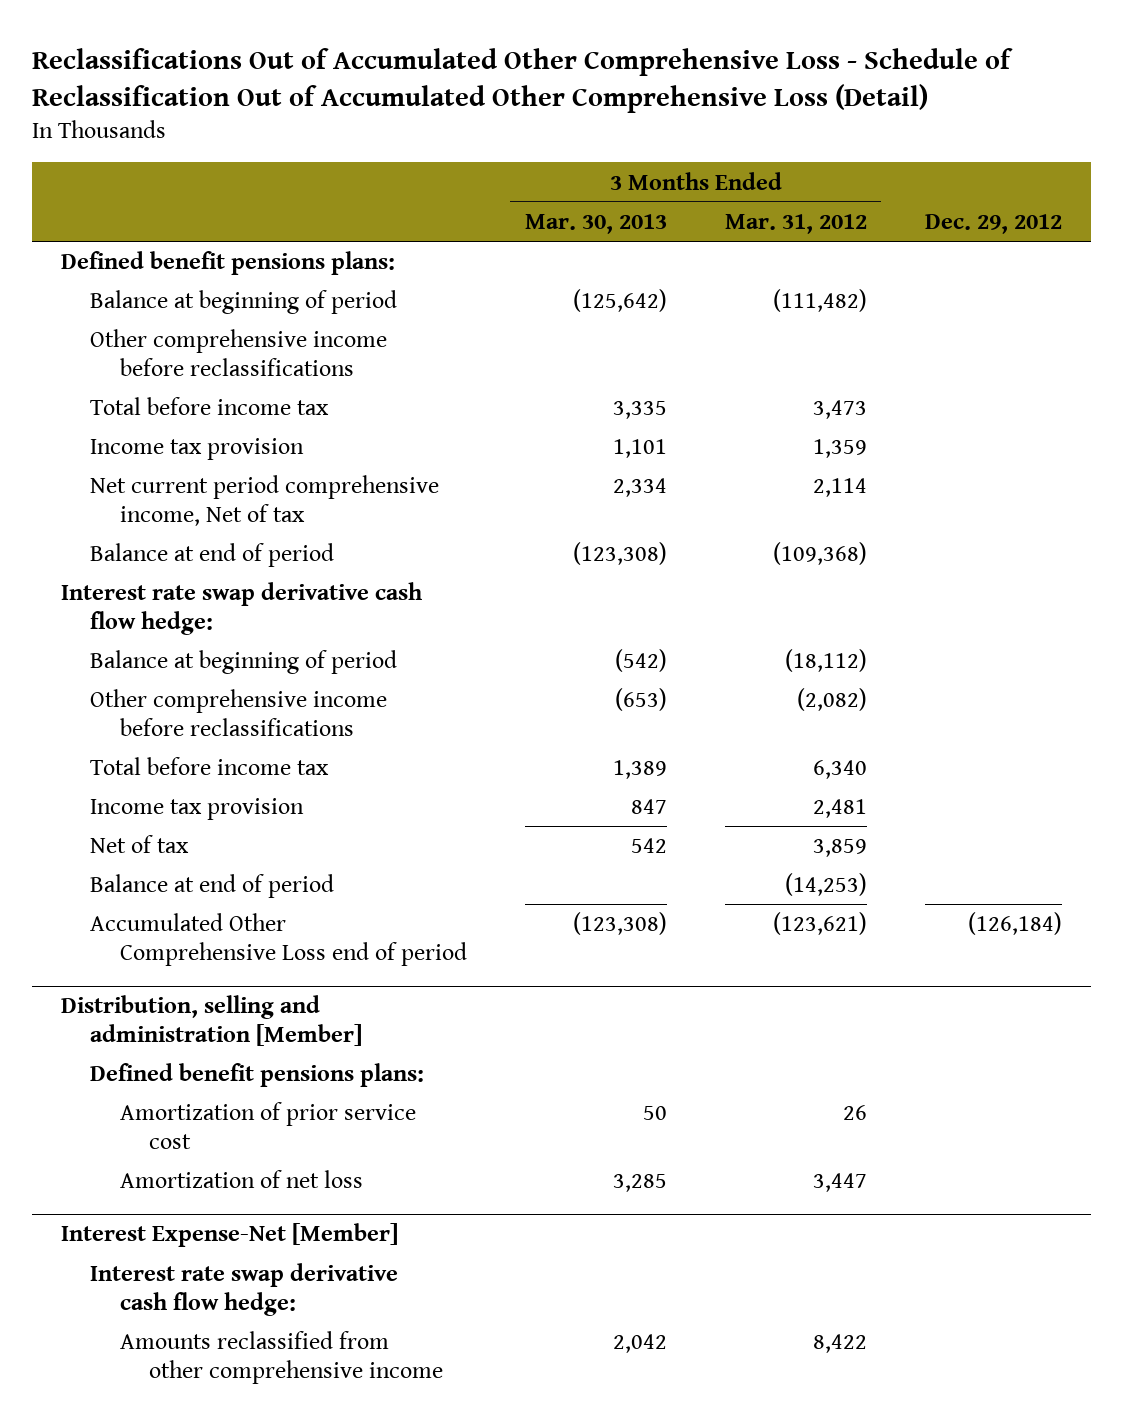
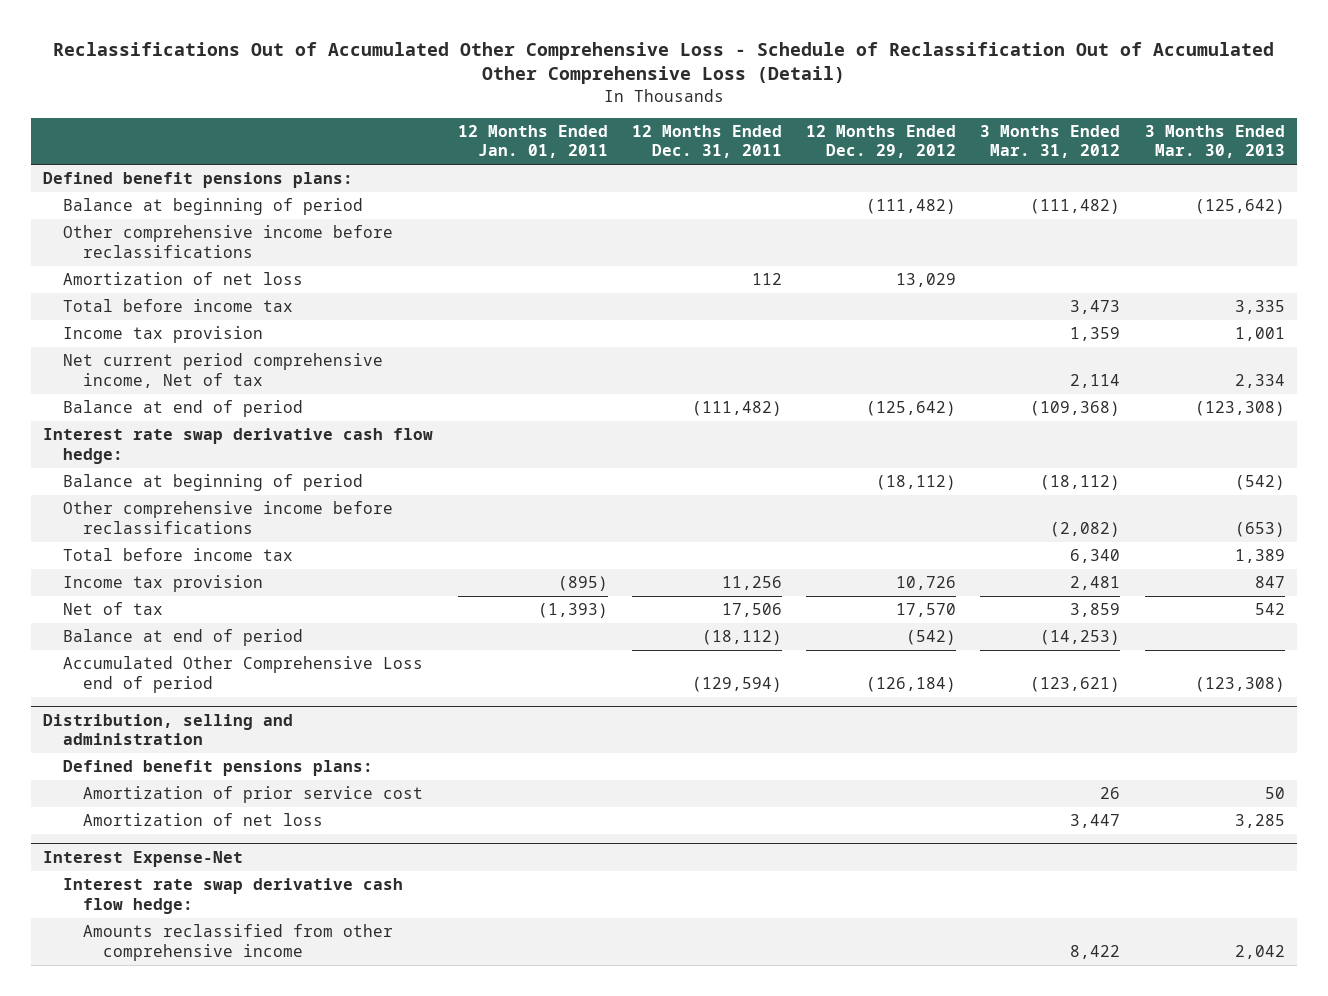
[924,213,1062,234] Dec. 29, 2012 -> none
none -> [457,124,608,159] 12 Months Ended Jan. 01, 2011
none -> [631,124,782,159] 12 Months Ended Dec. 31, 2011
none -> [806,124,957,159] 12 Months Ended Dec. 29, 2012
none -> [63,272,304,286] Amortization of net loss
[612,439,667,459] 1,101 -> [1234,327,1285,342] 1,001
[60,995,363,1047] Distribution, selling and administration [Member] -> [43,714,294,746] Distribution, selling and administration
[60,1223,398,1248] Interest Expense-Net [Member] -> [43,851,244,868] Interest Expense-Net

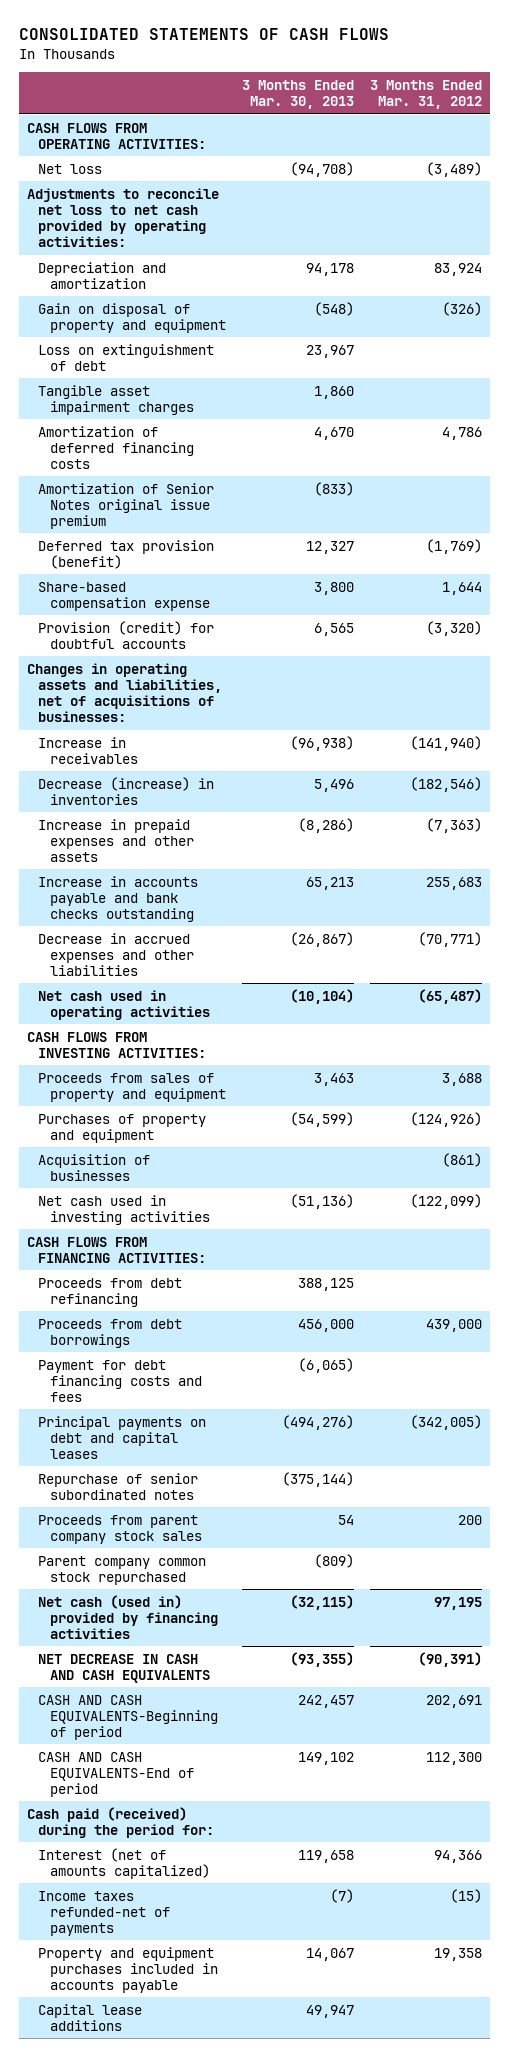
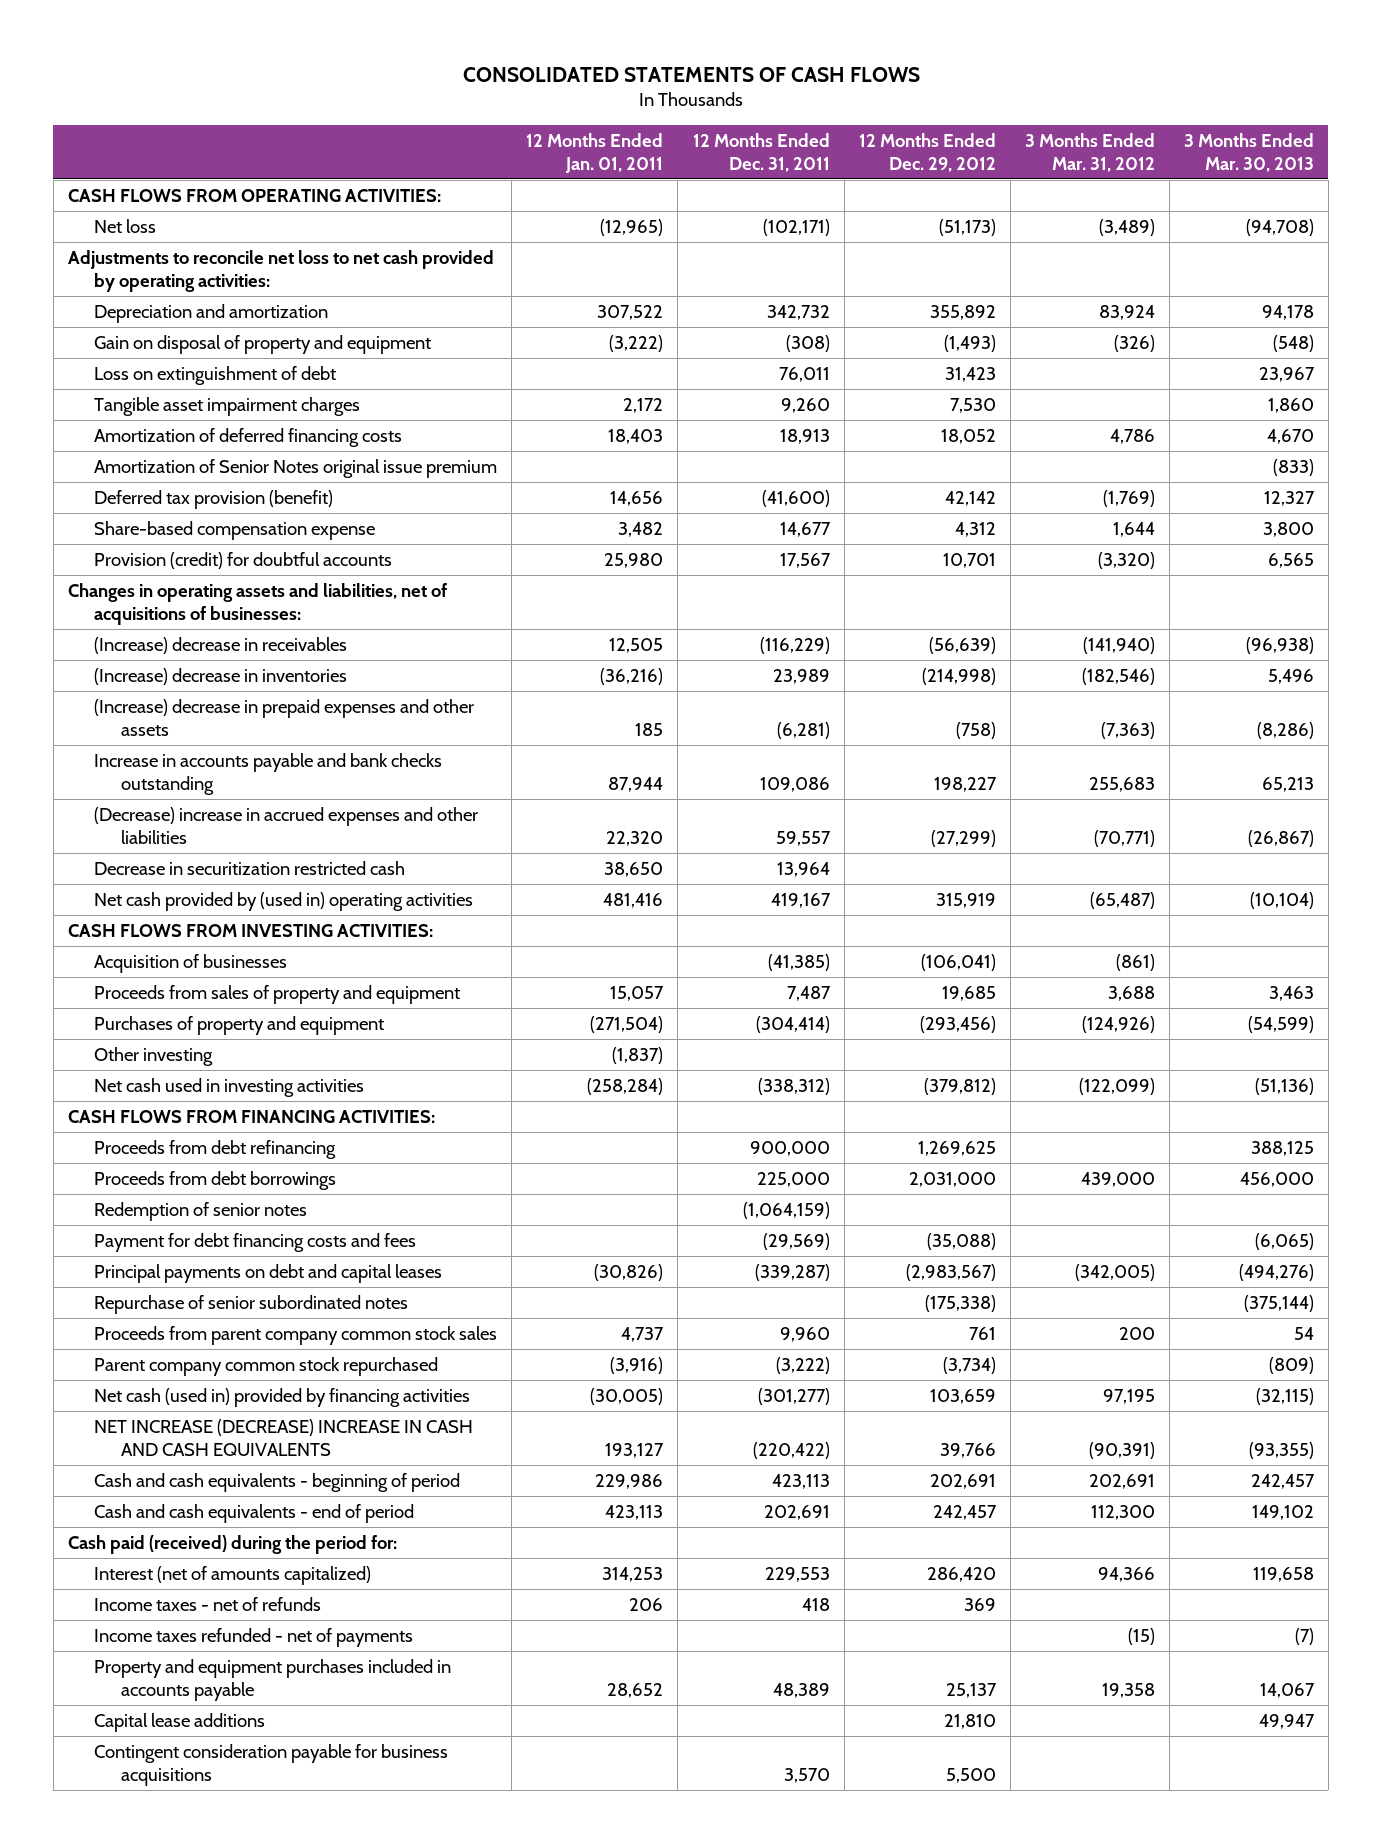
none -> [526,132,664,173] 12 Months Ended Jan. 01, 2011
none -> [692,132,830,172] 12 Months Ended Dec. 31, 2011
none -> [858,132,996,172] 12 Months Ended Dec. 29, 2012
[38,736,139,764] Increase in receivables -> [94,637,348,655] (Increase) decrease in receivables
[38,776,215,805] Decrease (increase) in inventories -> [94,668,348,686] (Increase) decrease in inventories
[38,818,195,862] Increase in prepaid expenses and other assets -> [94,699,475,736] (Increase) decrease in prepaid expenses and other assets
[38,932,195,976] Decrease in accrued expenses and other liabilities -> [94,807,479,844] (Decrease) increase in accrued expenses and other liabilities
none -> [94,861,406,876] Decrease in securitization restricted cash
[38,989,211,1020] Net cash used in operating activities -> [94,892,474,912] Net cash provided by (used in) operating activities
[38,1153,151,1181] Acquisition of businesses -> [94,954,288,974] Acquisition of businesses
none -> [94,1047,214,1067] Other investing
none -> [94,1202,308,1222] Redemption of senior notes
[38,1514,203,1544] Proceeds from parent company stock sales -> [94,1326,498,1346] Proceeds from parent company common stock sales
[38,1653,211,1683] NET DECREASE IN CASH AND CASH EQUIVALENTS -> [94,1419,474,1456] NET INCREASE (DECREASE) INCREASE IN CASH AND CASH EQUIVALENTS
[38,1694,219,1740] CASH AND CASH EQUIVALENTS-Beginning of period -> [94,1473,461,1493] Cash and cash equivalents - beginning of period
[38,1751,195,1797] CASH AND CASH EQUIVALENTS-End of period -> [94,1504,415,1524] Cash and cash equivalents - end of period
none -> [94,1597,322,1612] Income taxes - net of refunds
[38,1890,171,1936] Income taxes refunded-net of payments -> [94,1628,414,1648] Income taxes refunded - net of payments
none -> [94,1744,449,1786] Contingent consideration payable for business acquisitions

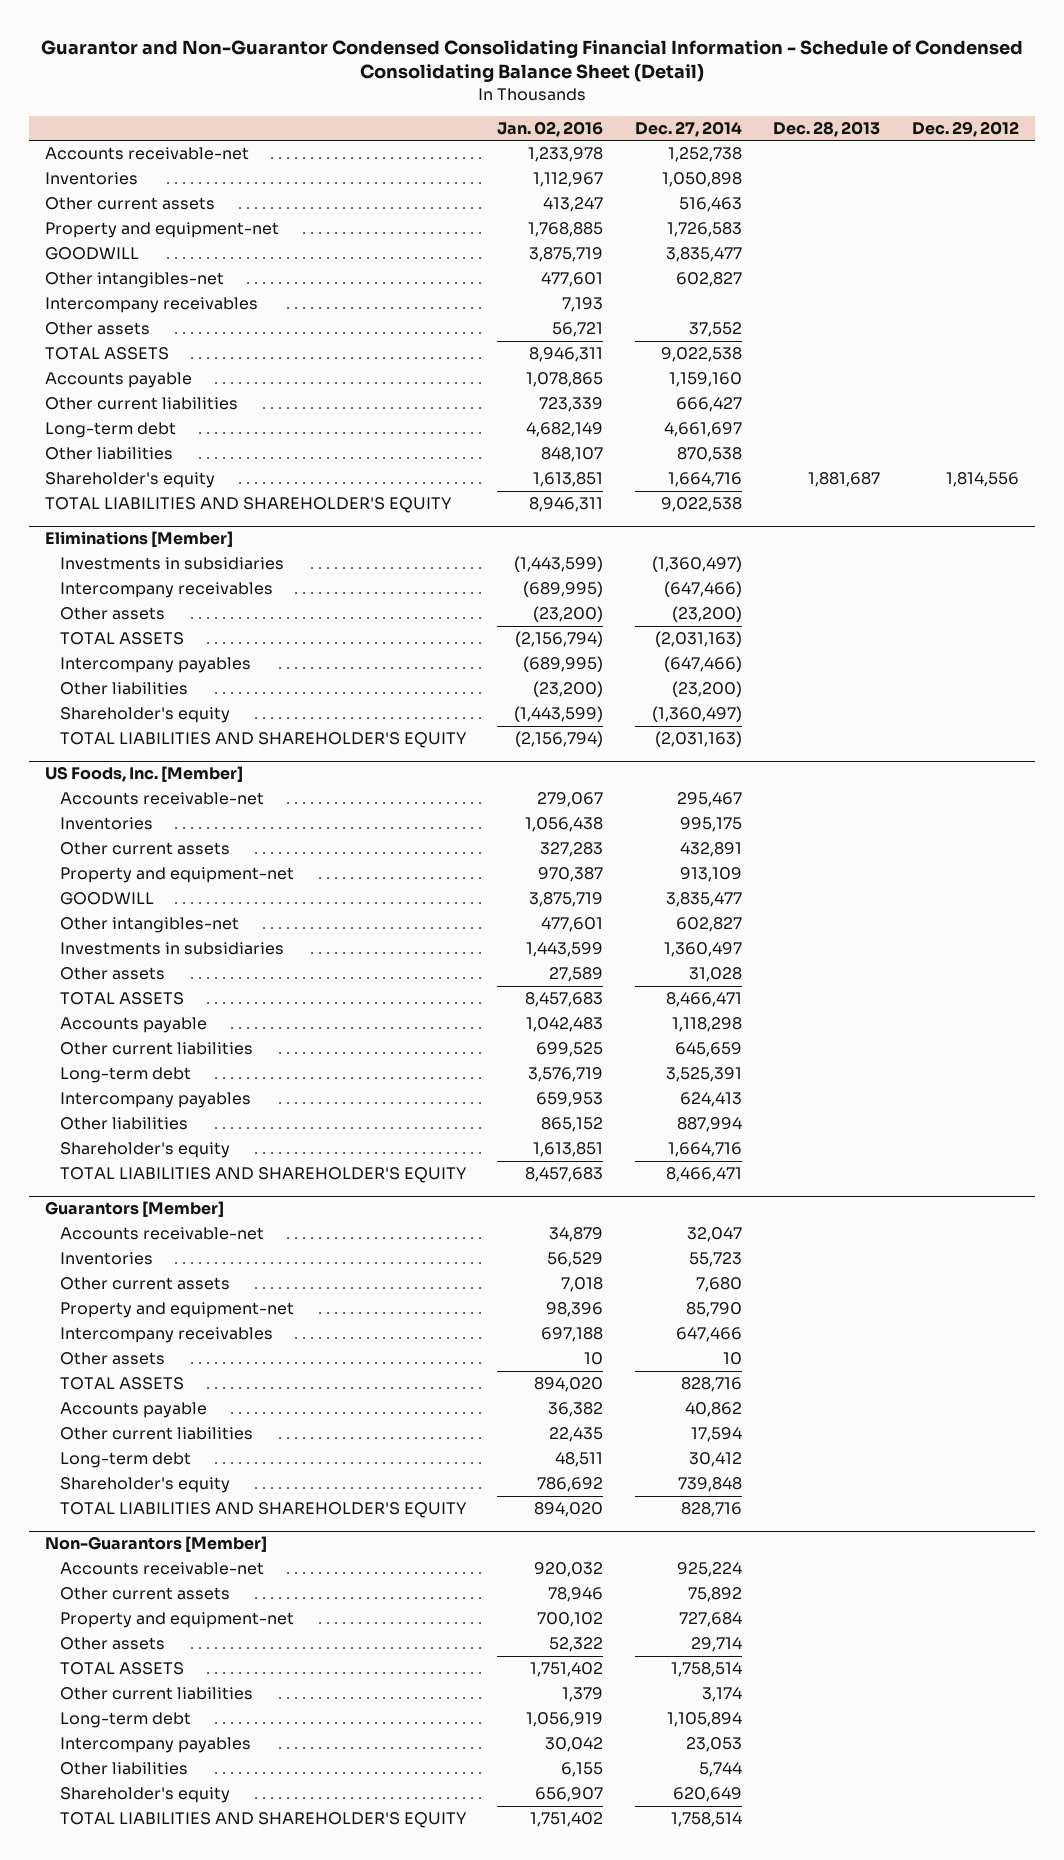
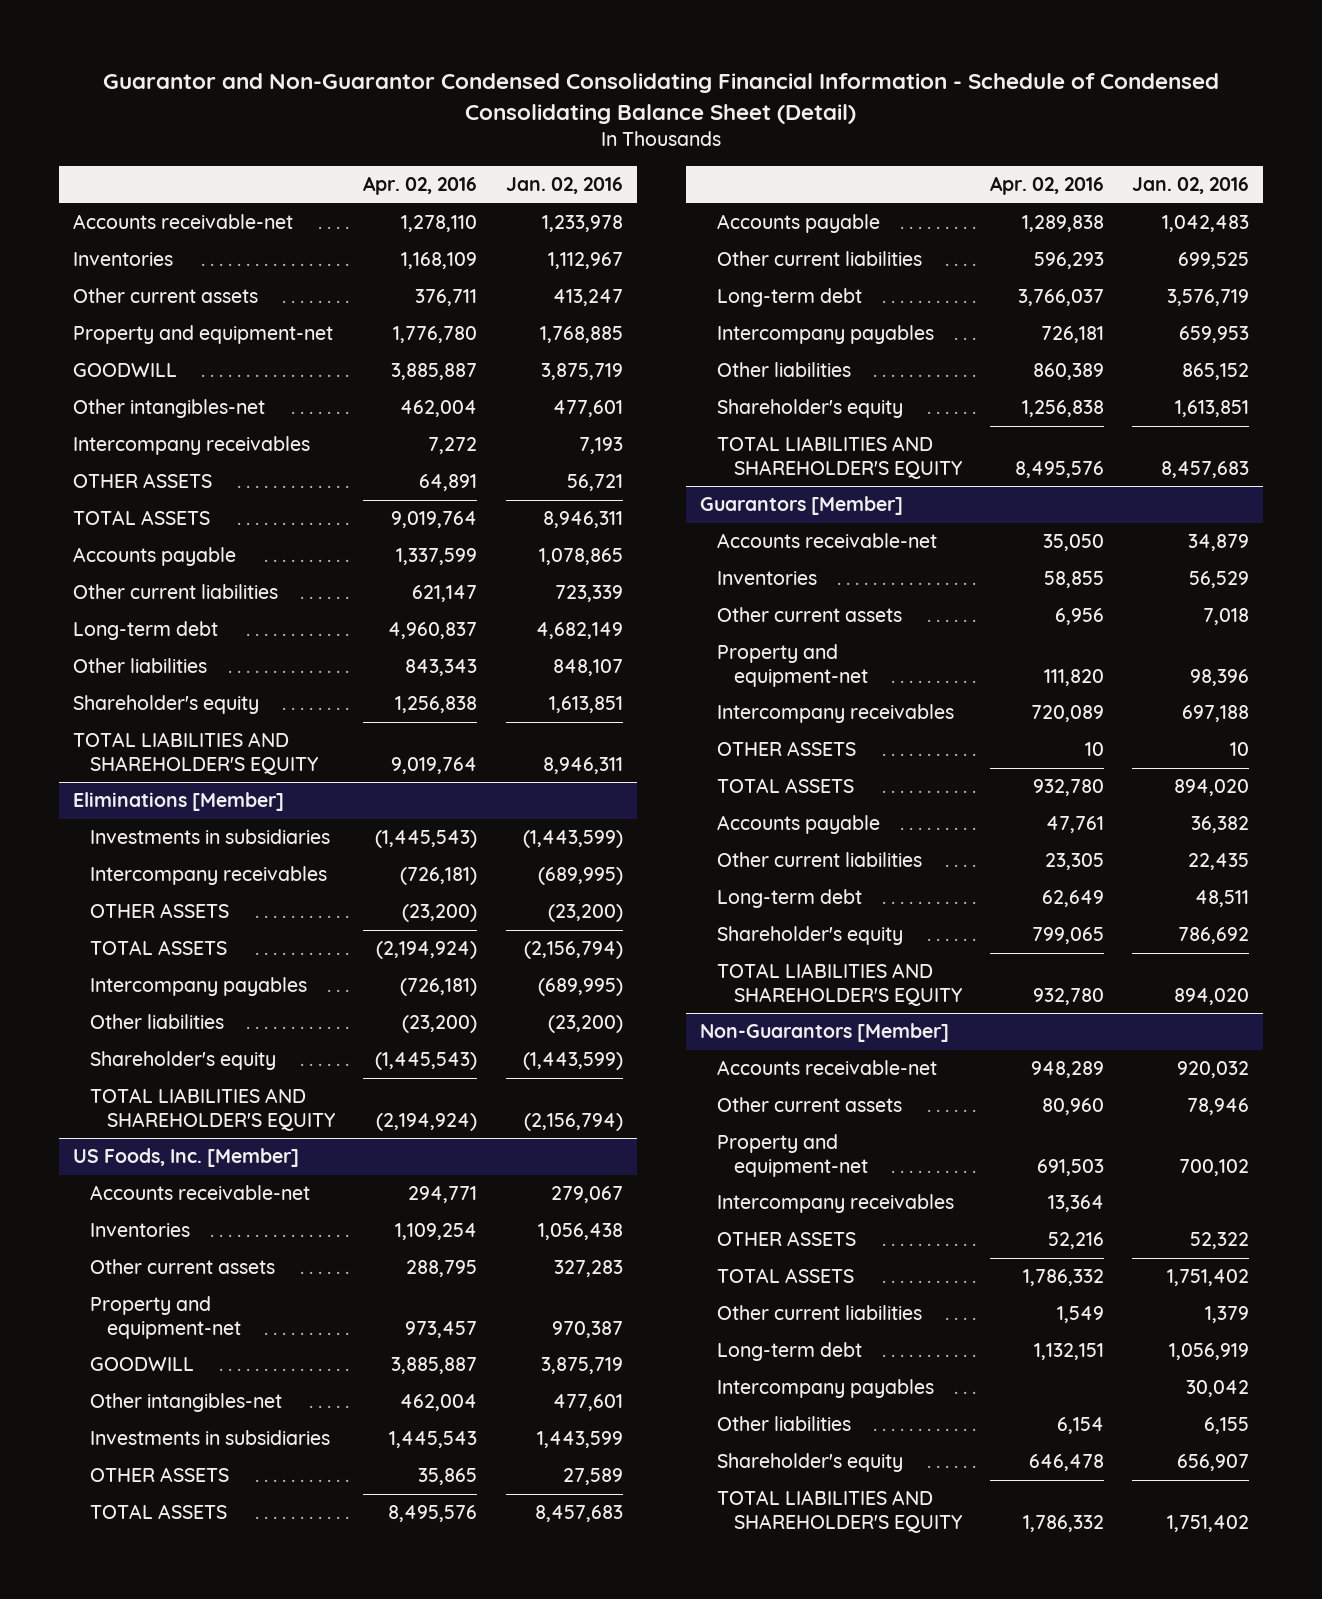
[634,120,742,137] Dec. 27, 2014 -> none
[773,120,881,137] Dec. 28, 2013 -> none
[911,120,1019,137] Dec. 29, 2012 -> none
none -> [363,176,478,196] Apr. 02, 2016
[44,322,150,336] Other assets -> [73,473,213,489] OTHER ASSETS
[59,607,165,621] Other assets -> [90,903,230,919] OTHER ASSETS
[59,967,165,981] Other assets -> [90,1467,230,1483] OTHER ASSETS
[59,1352,165,1366] Other assets -> [716,741,856,757] OTHER ASSETS
none -> [716,1194,954,1214] Intercompany receivables
[59,1637,165,1651] Other assets -> [716,1231,856,1247] OTHER ASSETS

